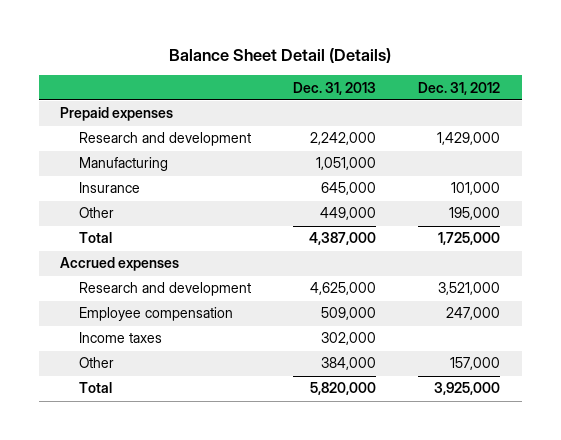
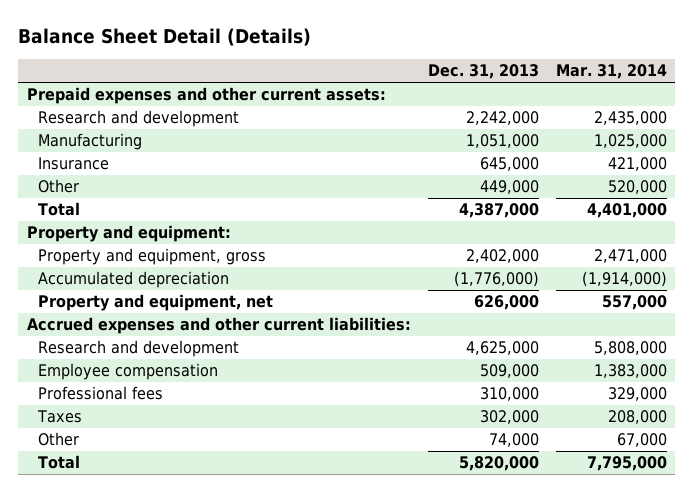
[418,81,501,95] Dec. 31, 2012 -> none
none -> [555,64,667,80] Mar. 31, 2014
[60,107,174,122] Prepaid expenses -> [26,87,386,105] Prepaid expenses and other current assets:
none -> [26,225,231,243] Property and equipment:
none -> [37,248,266,266] Property and equipment, gross
none -> [37,271,229,289] Accumulated depreciation
none -> [37,294,273,312] Property and equipment, net
[60,257,180,272] Accrued expenses -> [26,317,411,335] Accrued expenses and other current liabilities:
none -> [37,386,163,401] Professional fees
[78,332,162,344] Income taxes -> [36,410,82,424] Taxes
[321,357,377,371] 384,000 -> [488,433,539,448] 74,000

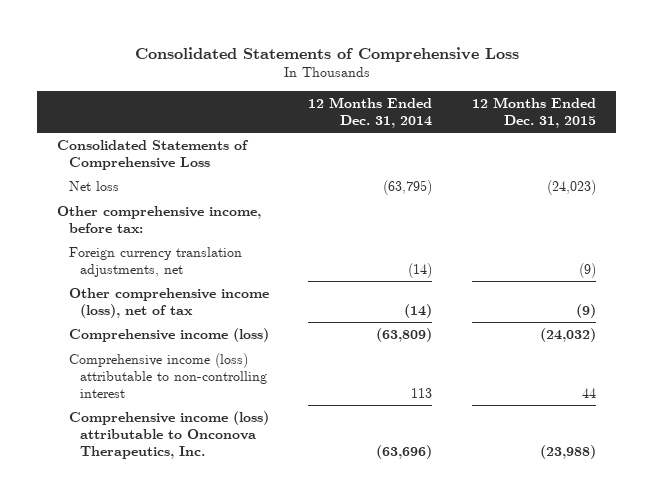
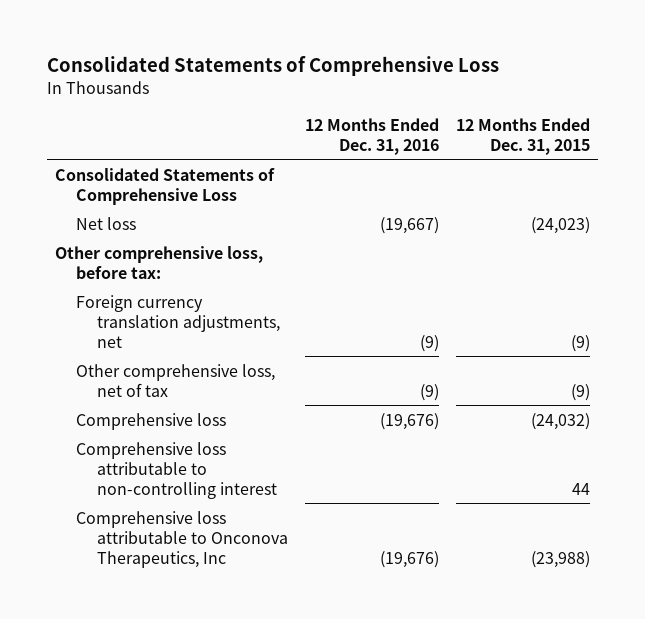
[308,96,433,128] 12 Months Ended Dec. 31, 2014 -> none
none -> [305,117,440,155] 12 Months Ended Dec. 31, 2016
[57,206,262,233] Other comprehensive income, before tax: -> [55,245,264,279] Other comprehensive loss, before tax:
[68,288,269,318] Other comprehensive income (loss), net of tax -> [76,363,276,397] Other comprehensive loss, net of tax
[68,328,269,343] Comprehensive income (loss) -> [76,412,227,430] Comprehensive loss
[68,353,267,398] Comprehensive income (loss) attributable to non-controlling interest -> [76,441,278,499] Comprehensive loss attributable to non-controlling interest
[68,411,269,459] Comprehensive income (loss) attributable to Onconova Therapeutics, Inc. -> [76,510,289,568] Comprehensive loss attributable to Onconova Therapeutics, Inc

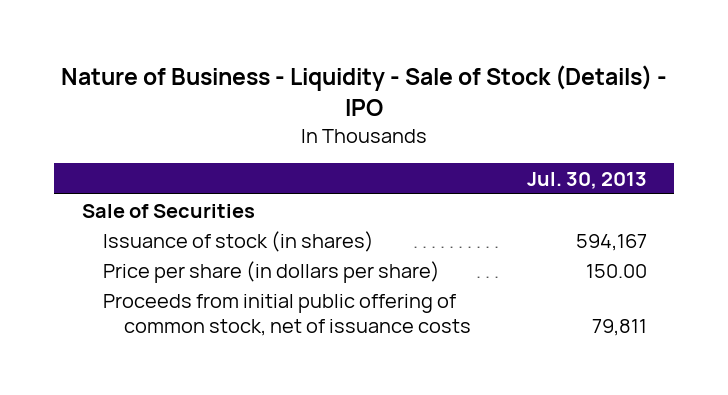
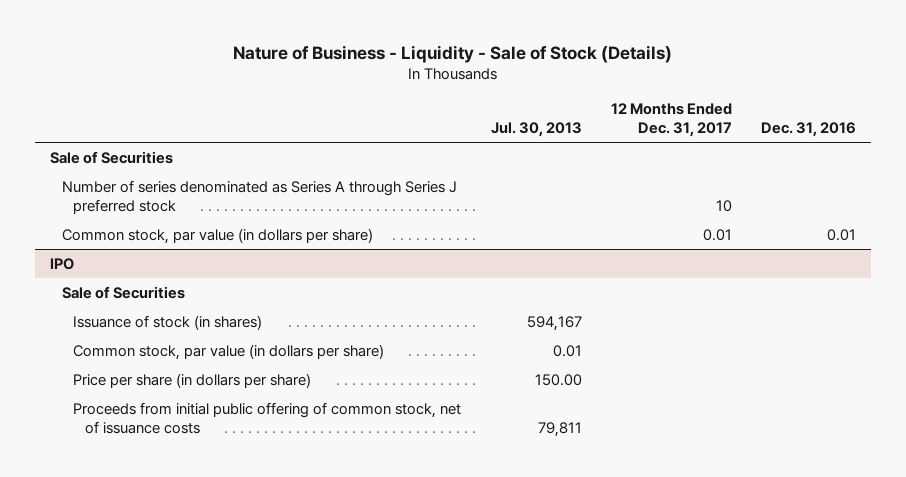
[61,65,668,117] Nature of Business - Liquidity - Sale of Stock (Details) - IPO -> [233,44,673,63] Nature of Business - Liquidity - Sale of Stock (Details)
none -> [610,102,732,138] 12 Months Ended Dec. 31, 2017
none -> [761,122,857,138] Dec. 31, 2016
none -> [61,179,457,215] Number of series denominated as Series A through Series J preferred stock
none -> [61,227,373,244] Common stock, par value (in dollars per share)
none -> [49,257,74,270] IPO
none -> [61,285,185,299] Sale of Securities
none -> [73,343,385,360] Common stock, par value (in dollars per share)

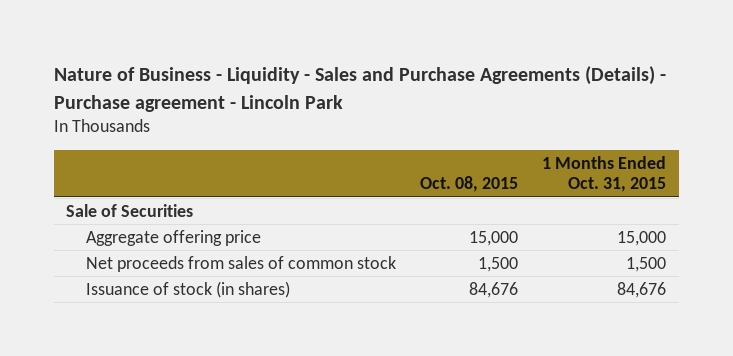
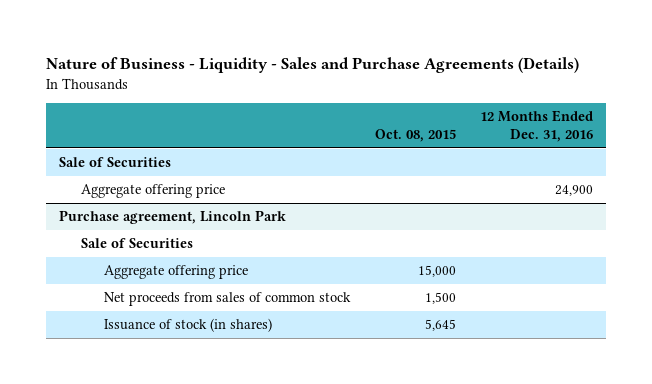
[53,66,666,112] Nature of Business - Liquidity - Sales and Purchase Agreements (Details) - Purchase agreement - Lincoln Park -> [46,56,580,73] Nature of Business - Liquidity - Sales and Purchase Agreements (Details)
[542,155,667,193] 1 Months Ended Oct. 31, 2015 -> none
none -> [480,110,594,142] 12 Months Ended Dec. 31, 2016
none -> [81,184,226,199] Aggregate offering price
none -> [58,210,286,225] Purchase agreement, Lincoln Park
none -> [81,238,194,249] Sale of Securities
[469,281,519,298] 84,676 -> [424,319,456,332] 5,645

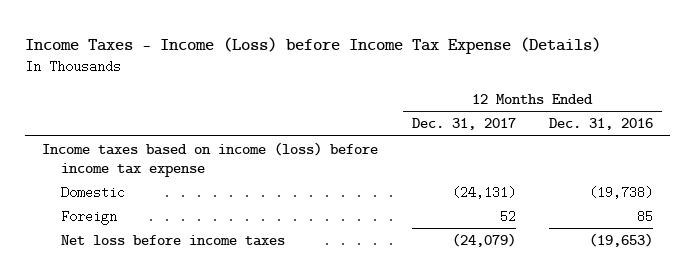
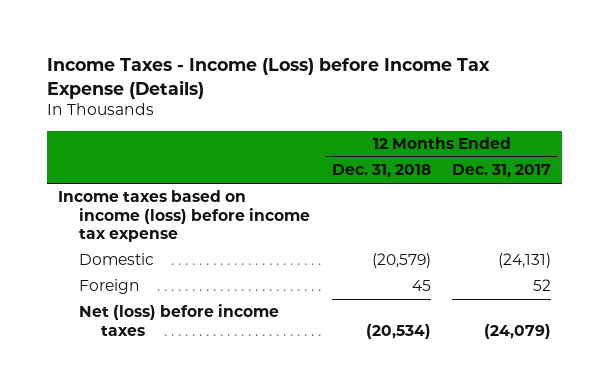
[549,118,654,131] Dec. 31, 2016 -> none
none -> [331,164,431,179] Dec. 31, 2018
[60,234,285,246] Net loss before income taxes -> [79,304,280,336] Net (loss) before income taxes

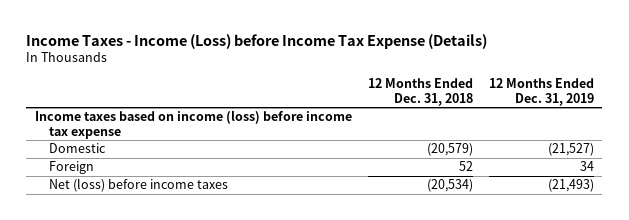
[452,164,552,179] Dec. 31, 2017 -> none
none -> [489,78,595,106] 12 Months Ended Dec. 31, 2019
[411,280,431,292] 45 -> [458,161,473,172] 52

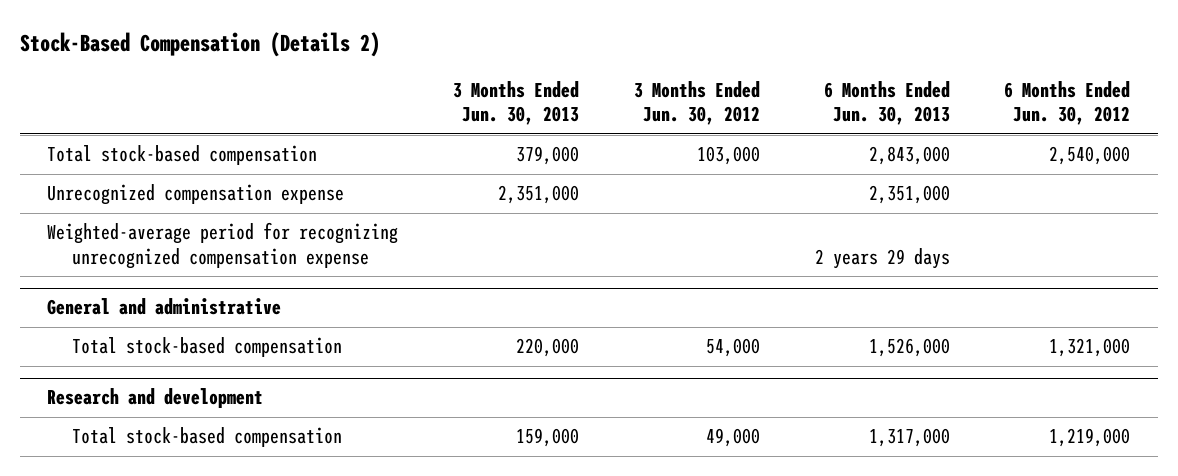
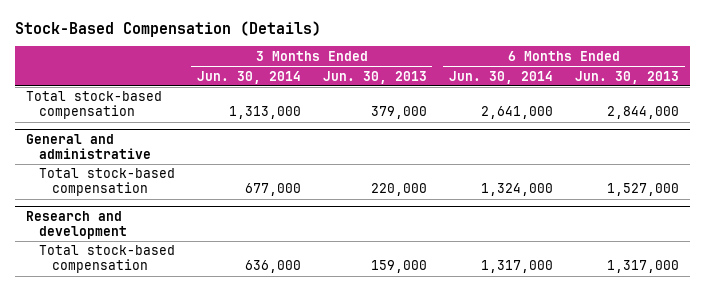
[19,31,380,57] Stock-Based Compensation (Details 2) -> [14,20,321,37] Stock-Based Compensation (Details)
[633,80,760,126] 3 Months Ended Jun. 30, 2012 -> none
[1004,80,1131,126] 6 Months Ended Jun. 30, 2012 -> none
none -> [196,70,301,84] Jun. 30, 2014
none -> [449,70,554,84] Jun. 30, 2014
[47,184,345,206] Unrecognized compensation expense -> none
[47,222,399,269] Weighted-average period for recognizing unrecognized compensation expense -> none
[868,146,950,166] 2,843,000 -> [607,106,680,120] 2,844,000
[868,338,950,358] 1,526,000 -> [607,183,680,197] 1,527,000

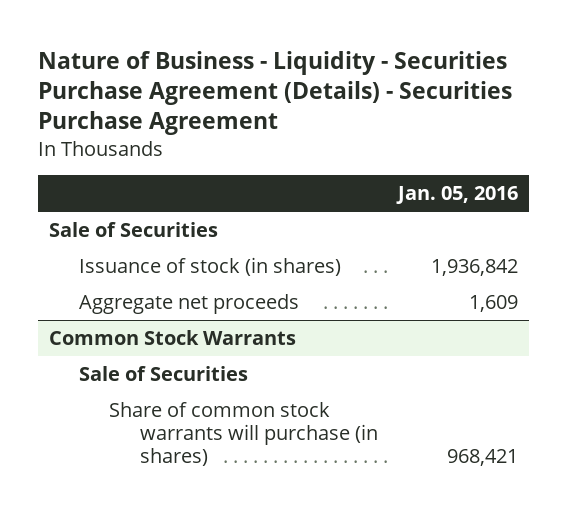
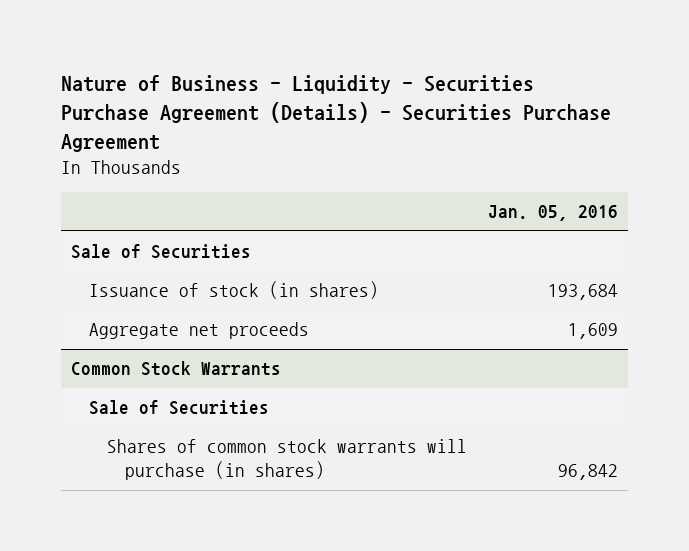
[431,258,519,276] 1,936,842 -> [547,284,618,301] 193,684
[109,401,378,467] Share of common stock warrants will purchase (in shares) -> [107,439,468,481] Shares of common stock warrants will purchase (in shares)
[447,449,519,467] 968,421 -> [557,464,618,481] 96,842

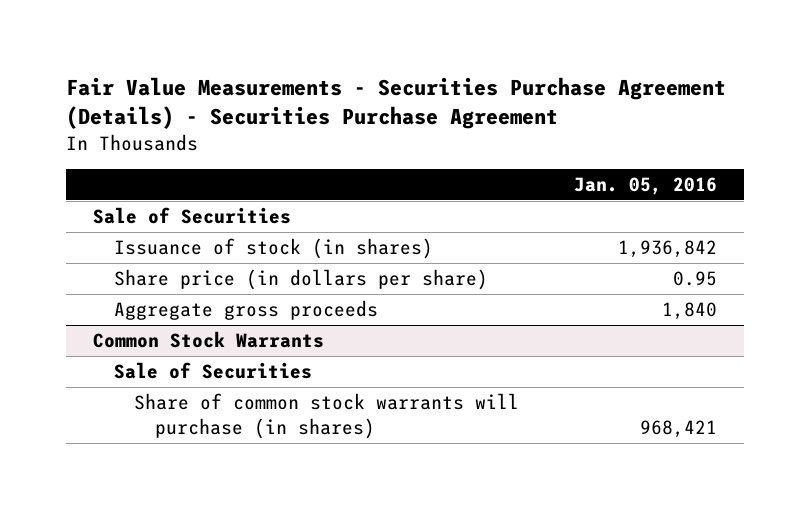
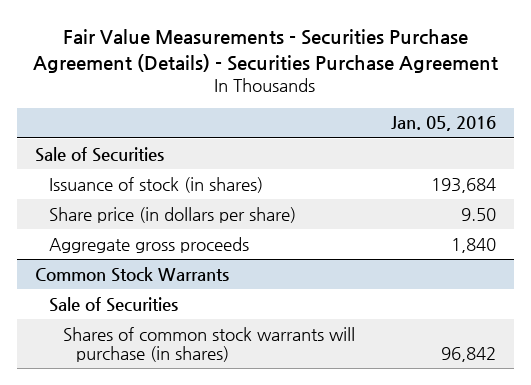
[617,240,717,259] 1,936,842 -> [430,177,496,193] 193,684
[672,271,717,287] 0.95 -> [460,207,496,221] 9.50
[134,393,520,439] Share of common stock warrants will purchase (in shares) -> [62,326,355,363] Shares of common stock warrants will purchase (in shares)
[639,419,717,438] 968,421 -> [440,347,496,363] 96,842

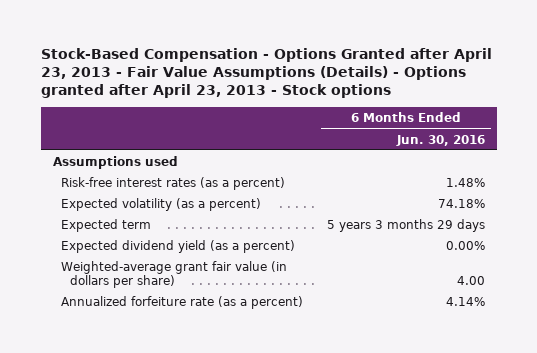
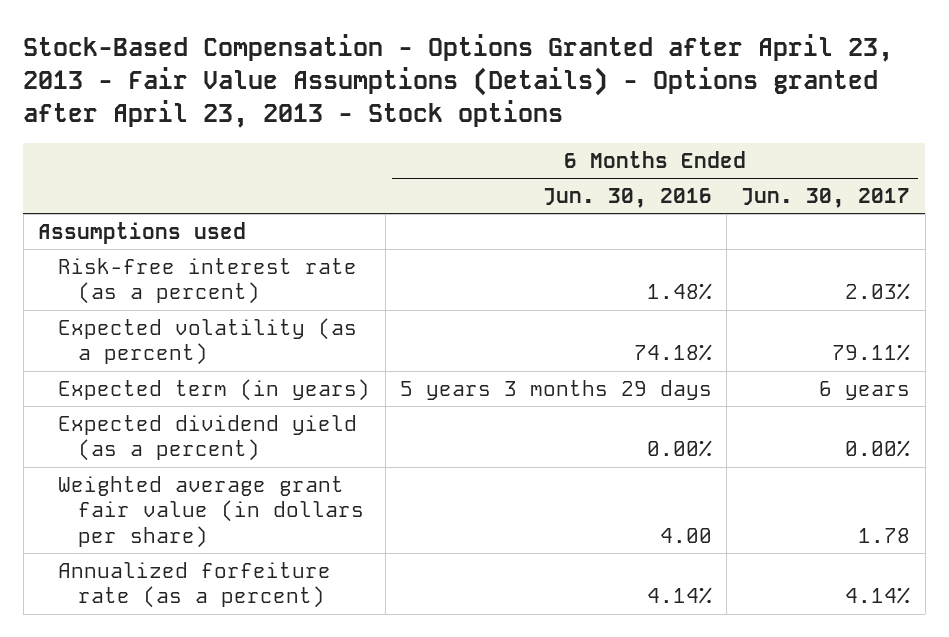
none -> [741,187,911,208] Jun. 30, 2017
[61,176,286,190] Risk-free interest rates (as a percent) -> [58,257,358,305] Risk-free interest rate (as a percent)
[61,218,152,232] Expected term -> [58,378,371,401] Expected term (in years)
[61,260,288,288] Weighted-average grant fair value (in dollars per share) -> [58,475,365,548] Weighted average grant fair value (in dollars per share)

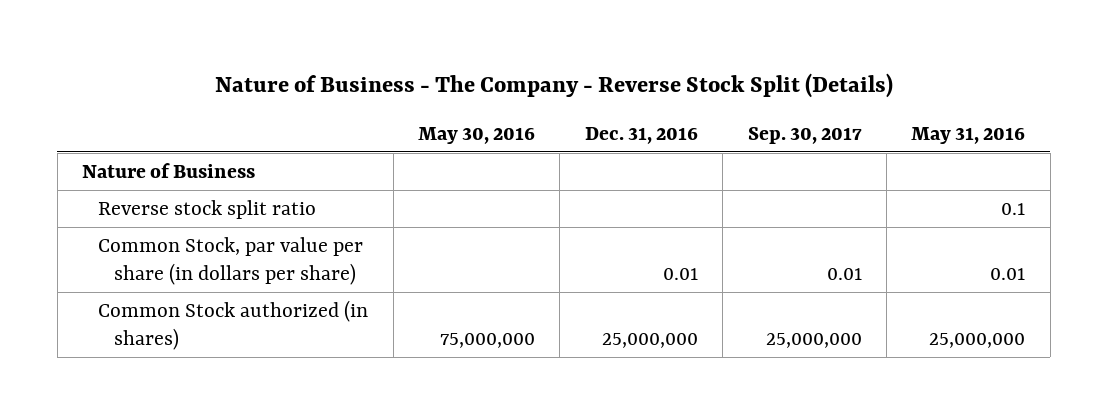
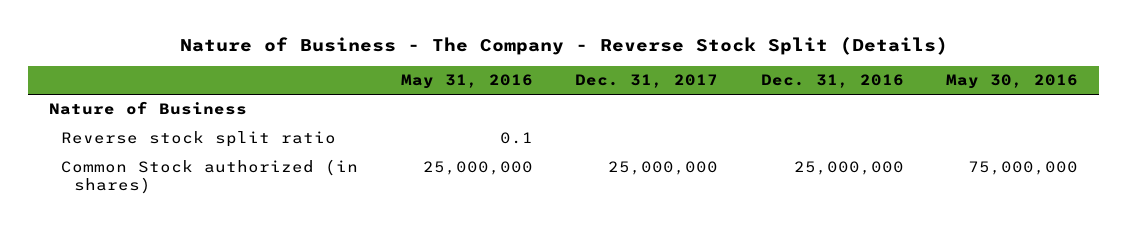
[747,126,862,144] Sep. 30, 2017 -> none
none -> [575,73,719,88] Dec. 31, 2017
[98,236,364,285] Common Stock, par value per share (in dollars per share) -> none

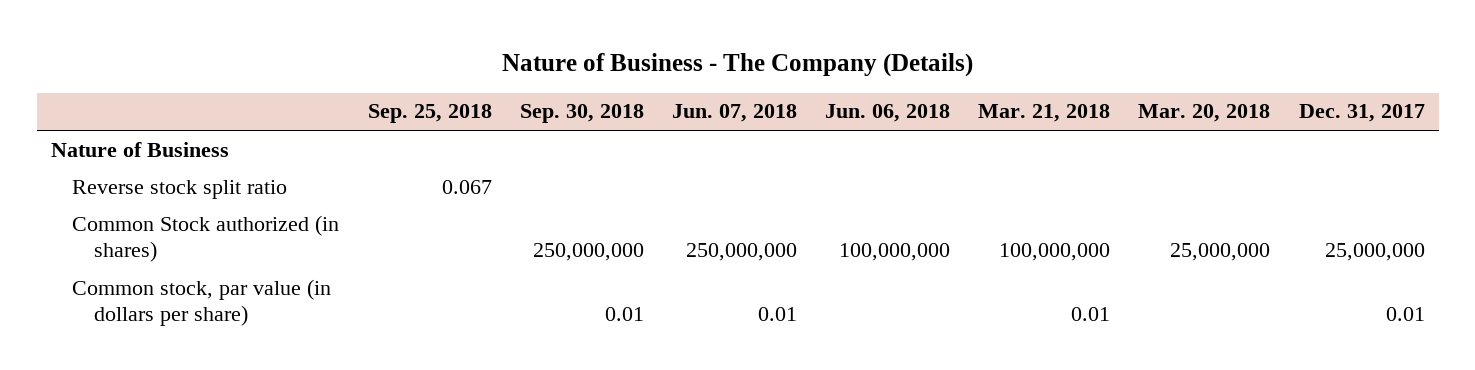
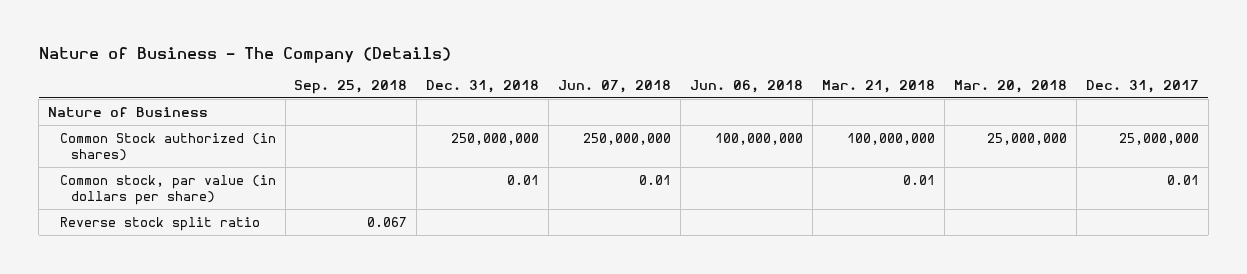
[519,104,644,124] Sep. 30, 2018 -> none
none -> [426,80,540,94] Dec. 31, 2018
[72,179,288,199] Reverse stock split ratio -> [59,216,260,231] Reverse stock split ratio

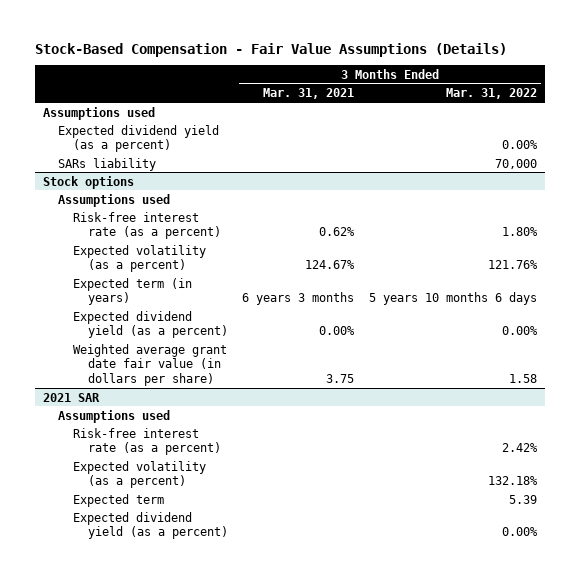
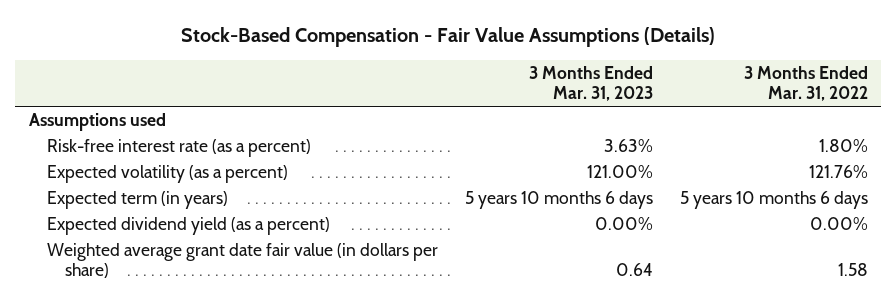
[263,88,355,100] Mar. 31, 2021 -> none
none -> [528,65,653,102] 3 Months Ended Mar. 31, 2023
[57,124,219,153] Expected dividend yield (as a percent) -> none
[57,157,156,171] SARs liability -> none
[42,175,134,189] Stock options -> none
[57,193,170,207] Assumptions used -> none
[42,392,100,402] 2021 SAR -> none
[57,409,170,423] Assumptions used -> none
[72,427,221,456] Risk-free interest rate (as a percent) -> none
[72,460,206,489] Expected volatility (as a percent) -> none
[72,493,164,507] Expected term -> none
[72,511,228,540] Expected dividend yield (as a percent) -> none

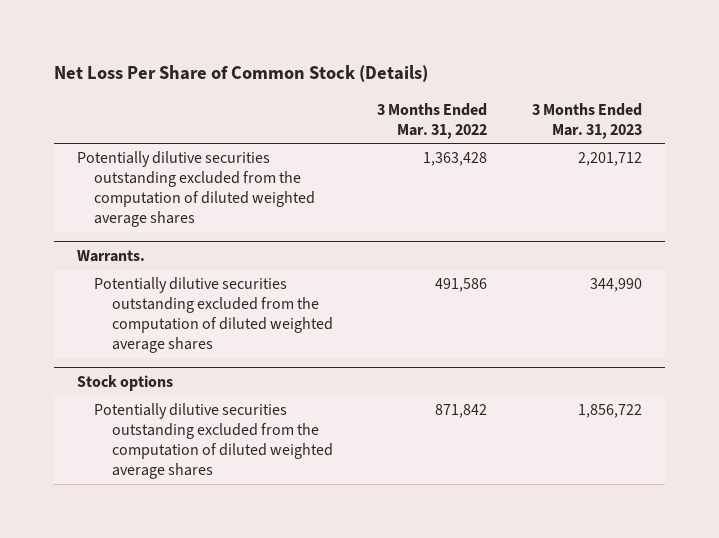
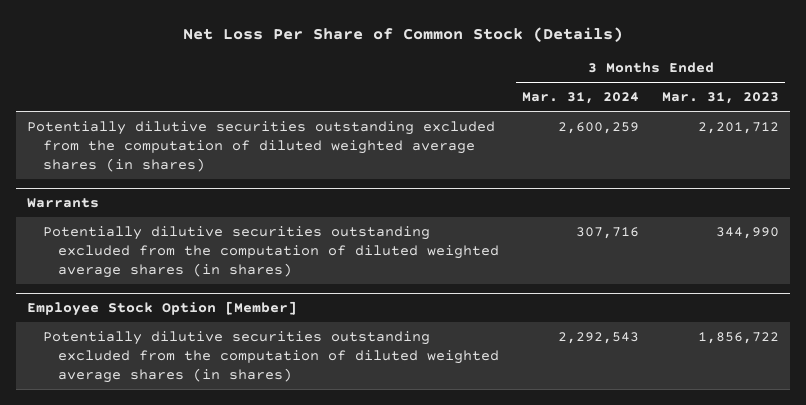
[377,102,488,139] 3 Months Ended Mar. 31, 2022 -> none
none -> [522,92,640,105] Mar. 31, 2024
[76,151,316,228] Potentially dilutive securities outstanding excluded from the computation of diluted weighted average shares -> [26,120,495,172] Potentially dilutive securities outstanding excluded from the computation of diluted weighted average shares (in shares)
[76,250,145,263] Warrants. -> [26,198,99,209] Warrants
[94,277,333,354] Potentially dilutive securities outstanding excluded from the computation of diluted weighted average shares -> [42,225,500,278] Potentially dilutive securities outstanding excluded from the computation of diluted weighted average shares (in shares)
[76,375,173,392] Stock options -> [26,301,297,317] Employee Stock Option [Member]
[94,403,333,480] Potentially dilutive securities outstanding excluded from the computation of diluted weighted average shares -> [42,330,500,383] Potentially dilutive securities outstanding excluded from the computation of diluted weighted average shares (in shares)

